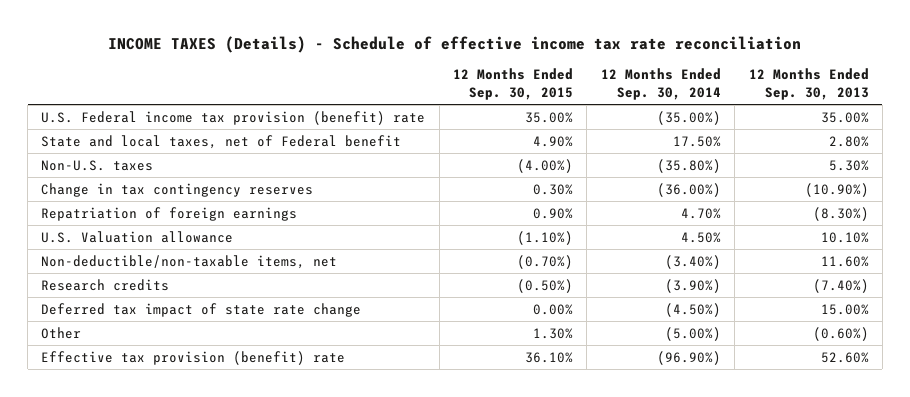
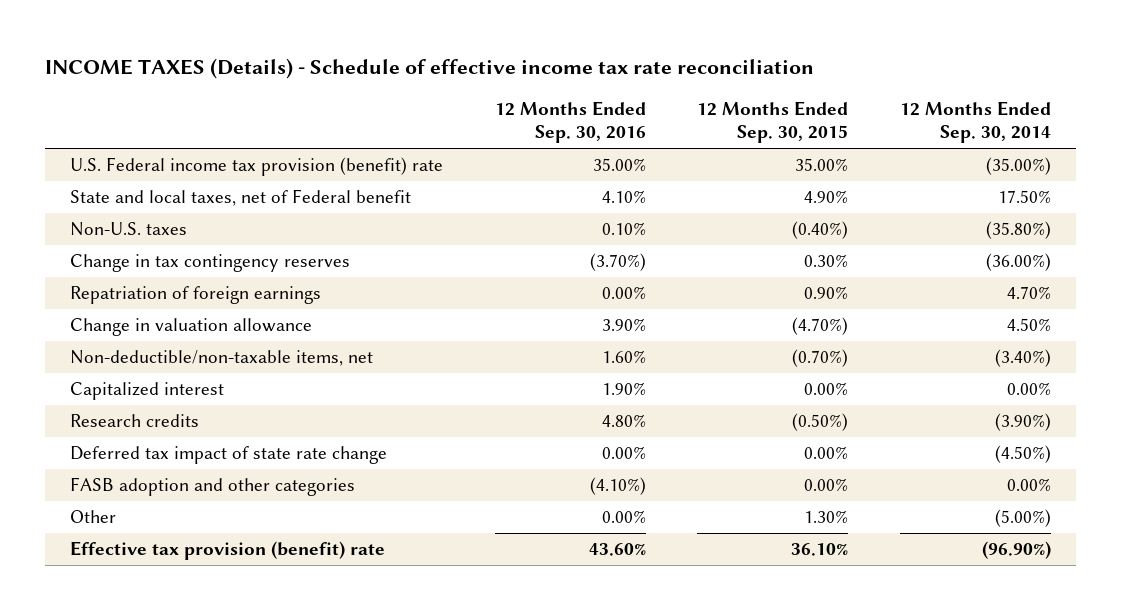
[748,68,869,100] 12 Months Ended Sep. 30, 2013 -> none
none -> [494,101,646,144] 12 Months Ended Sep. 30, 2016
[517,158,574,173] (4.00%) -> [792,221,849,240] (0.40%)
[41,230,234,243] U.S. Valuation allowance -> [70,318,313,337] Change in valuation allowance
[517,230,574,245] (1.10%) -> [792,317,849,336] (4.70%)
none -> [70,382,225,401] Capitalized interest
none -> [70,477,356,497] FASB adoption and other categories

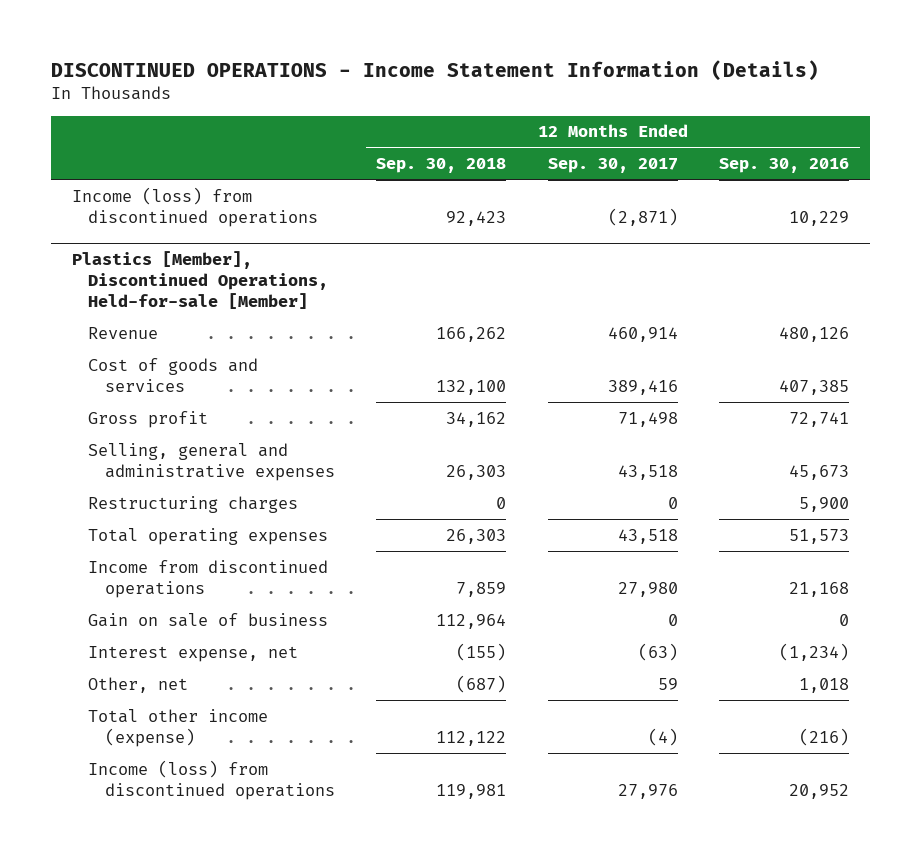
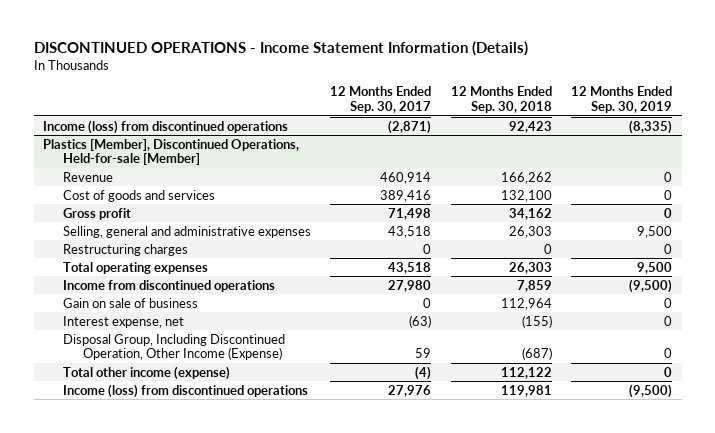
[719,157,850,173] Sep. 30, 2016 -> none
none -> [571,86,673,114] 12 Months Ended Sep. 30, 2019
[88,676,189,693] Other, net -> [63,333,286,361] Disposal Group, Including Discontinued Operation, Other Income (Expense)

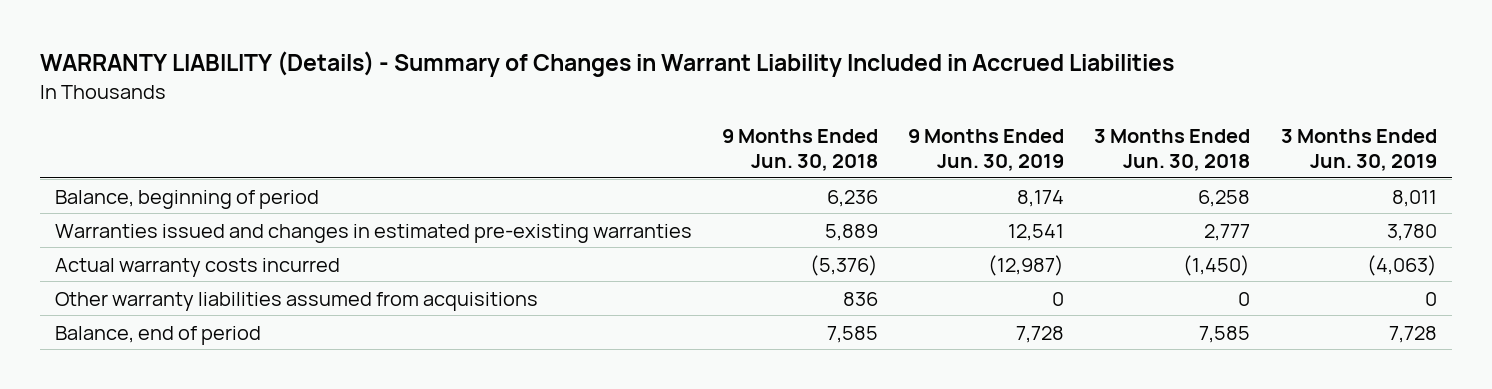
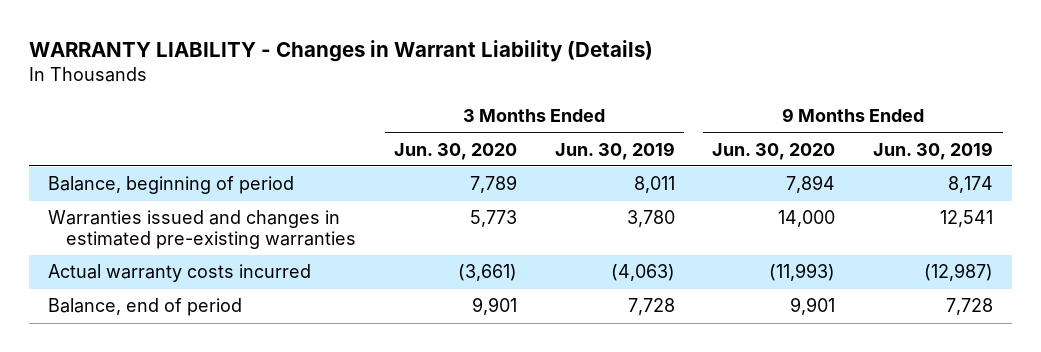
[40,51,1175,78] WARRANTY LIABILITY (Details) - Summary of Changes in Warrant Liability Included in Accrued Liabilities -> [29,39,654,62] WARRANTY LIABILITY - Changes in Warrant Liability (Details)
[722,129,879,172] 9 Months Ended Jun. 30, 2018 -> none
[1094,129,1251,172] 3 Months Ended Jun. 30, 2018 -> none
none -> [394,142,518,160] Jun. 30, 2020
none -> [712,142,836,160] Jun. 30, 2020
[55,291,539,311] Other warranty liabilities assumed from acquisitions -> none

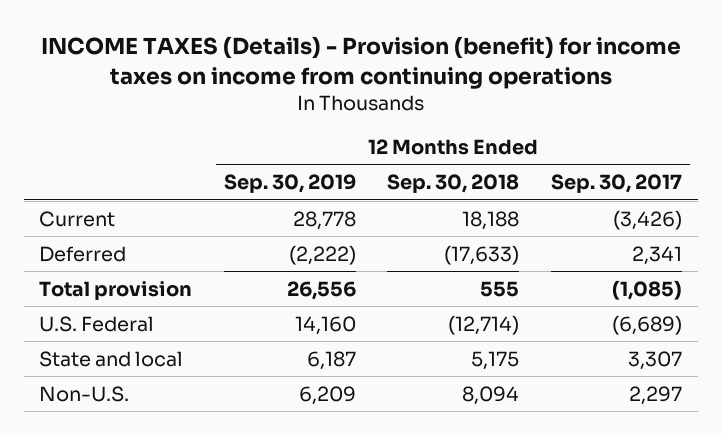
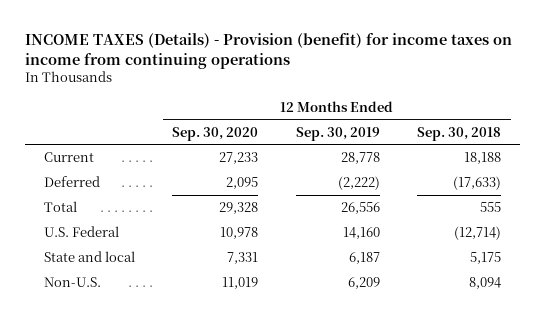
[550,174,682,194] Sep. 30, 2017 -> none
none -> [172,126,259,141] Sep. 30, 2020
[39,280,193,300] Total provision -> [43,201,77,213] Total

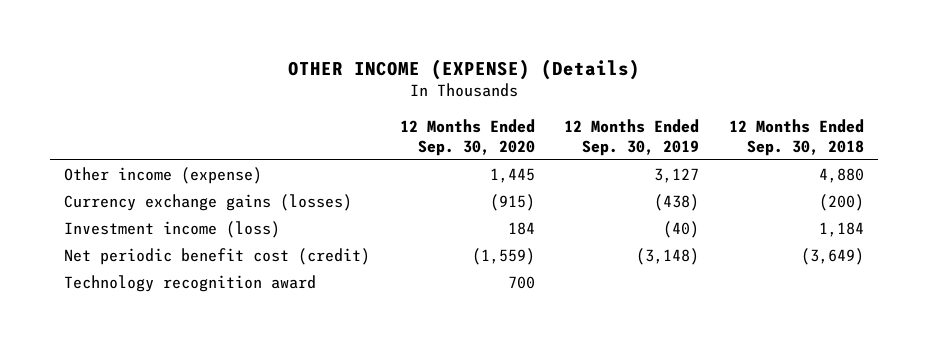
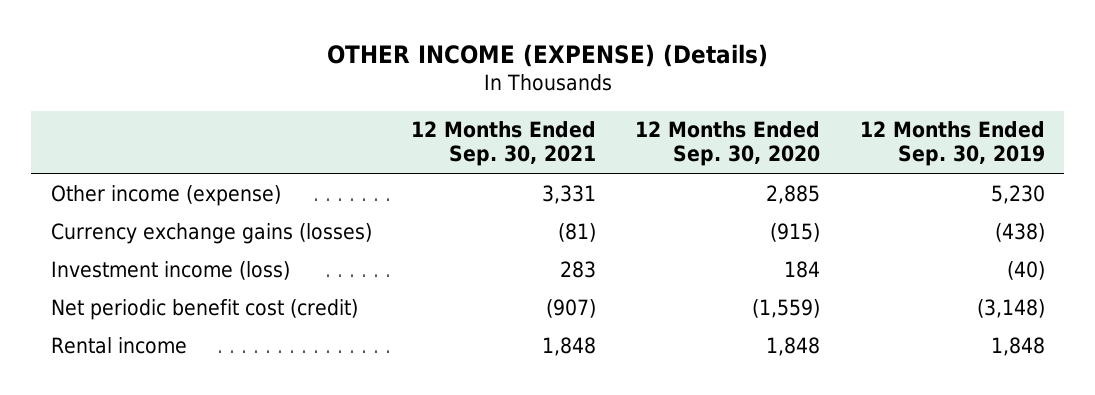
[728,118,864,156] 12 Months Ended Sep. 30, 2018 -> none
none -> [411,121,597,167] 12 Months Ended Sep. 30, 2021
[489,168,535,184] 1,445 -> [766,184,821,204] 2,885
[654,168,700,184] 3,127 -> [990,184,1045,204] 5,230
[64,275,317,293] Technology recognition award -> none
none -> [50,336,187,354] Rental income

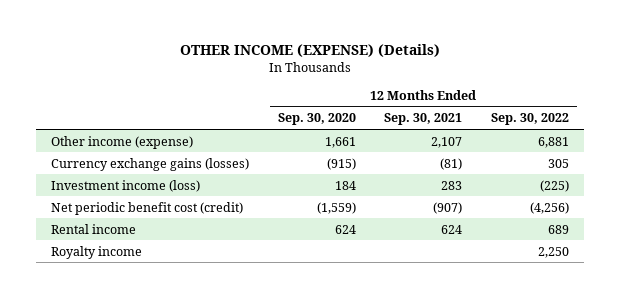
[859,121,1045,167] 12 Months Ended Sep. 30, 2019 -> none
none -> [491,113,570,126] Sep. 30, 2022
[542,184,597,204] 3,331 -> [431,136,463,148] 2,107
[766,184,821,204] 2,885 -> [324,136,356,148] 1,661
[542,336,597,356] 1,848 -> [441,224,463,234] 624
[766,336,821,356] 1,848 -> [334,224,356,234] 624
none -> [50,245,142,259] Royalty income

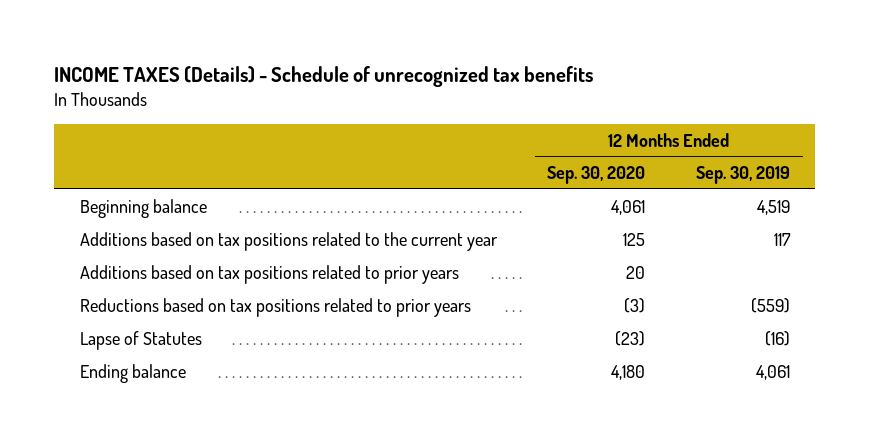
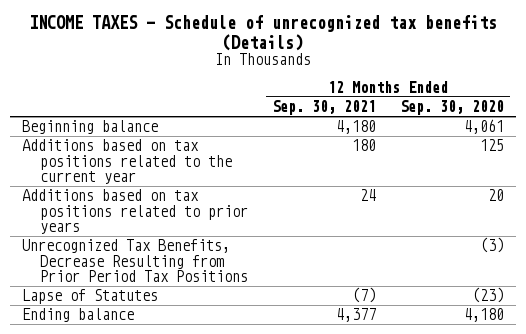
[54,65,594,87] INCOME TAXES (Details) - Schedule of unrecognized tax benefits -> [29,15,498,51] INCOME TAXES - Schedule of unrecognized tax benefits (Details)
[696,166,791,185] Sep. 30, 2019 -> none
none -> [271,100,376,116] Sep. 30, 2021
[79,297,471,317] Reductions based on tax positions related to prior years -> [22,239,248,282] Unrecognized Tax Benefits, Decrease Resulting from Prior Period Tax Positions

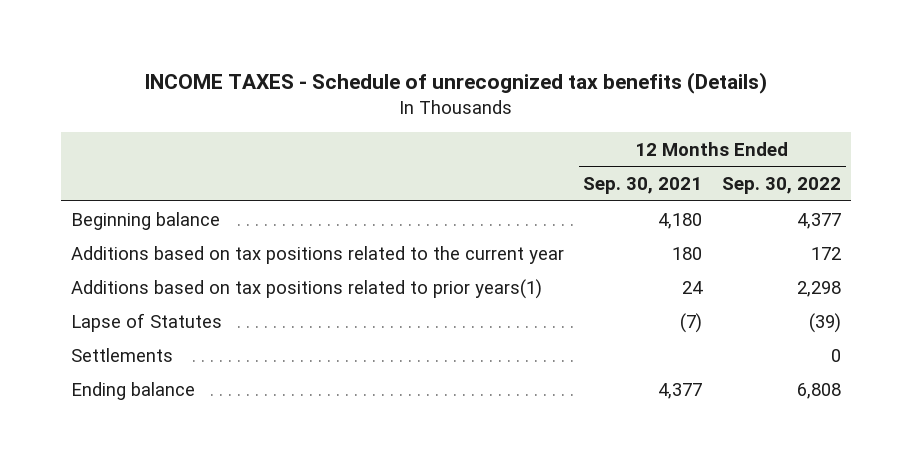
[399,100,504,116] Sep. 30, 2020 -> none
none -> [722,176,842,194] Sep. 30, 2022
[22,239,248,282] Unrecognized Tax Benefits, Decrease Resulting from Prior Period Tax Positions -> none
[22,189,248,234] Additions based on tax positions related to prior years -> [70,278,542,299] Additions based on tax positions related to prior years(1)
none -> [70,347,173,362] Settlements

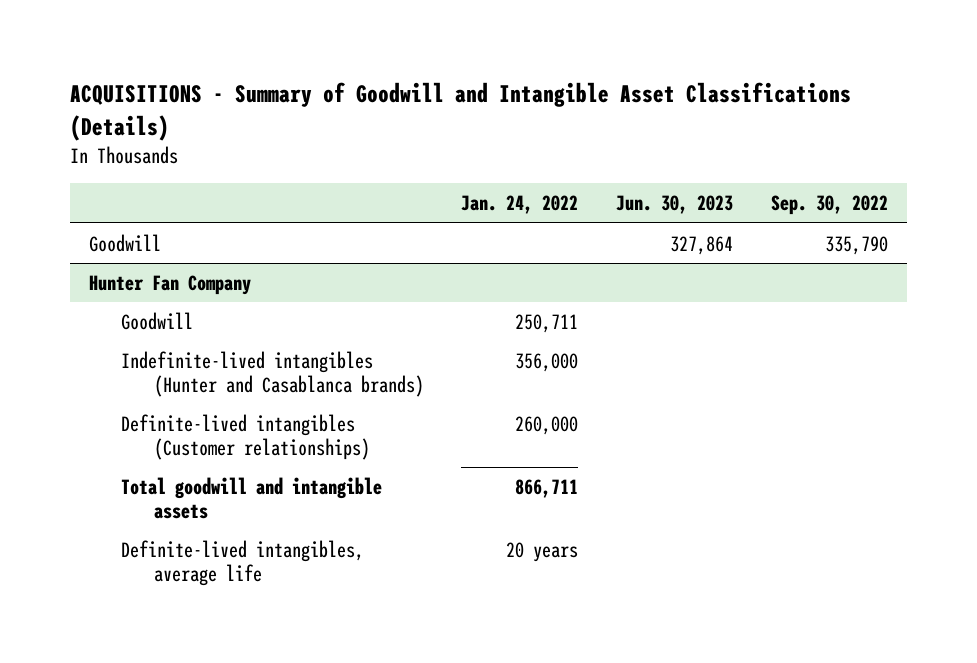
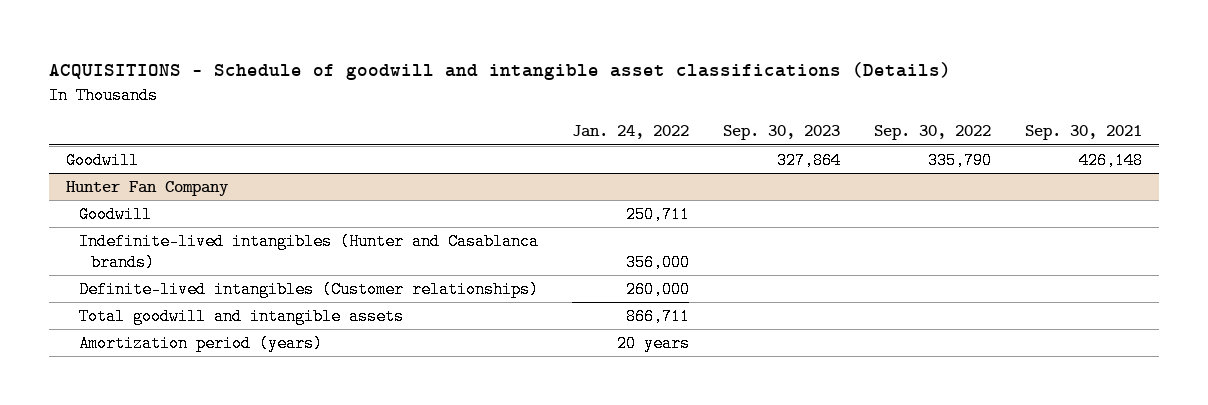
[70,82,852,141] ACQUISITIONS - Summary of Goodwill and Intangible Asset Classifications (Details) -> [49,62,952,81] ACQUISITIONS - Schedule of goodwill and intangible asset classifications (Details)
[616,195,734,215] Jun. 30, 2023 -> none
none -> [722,125,840,141] Sep. 30, 2023
none -> [1024,125,1142,141] Sep. 30, 2021
[121,539,365,586] Definite-lived intangibles, average life -> [78,335,323,353] Amortization period (years)

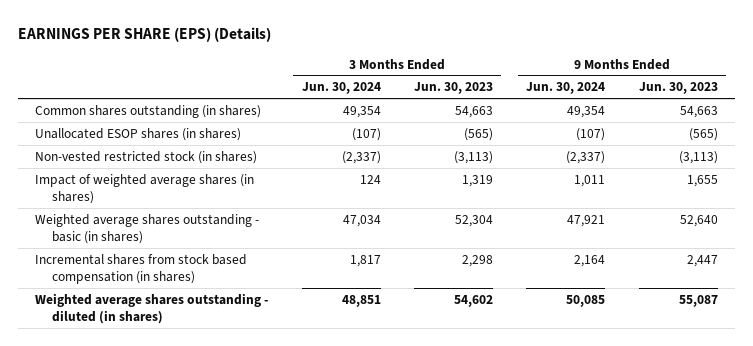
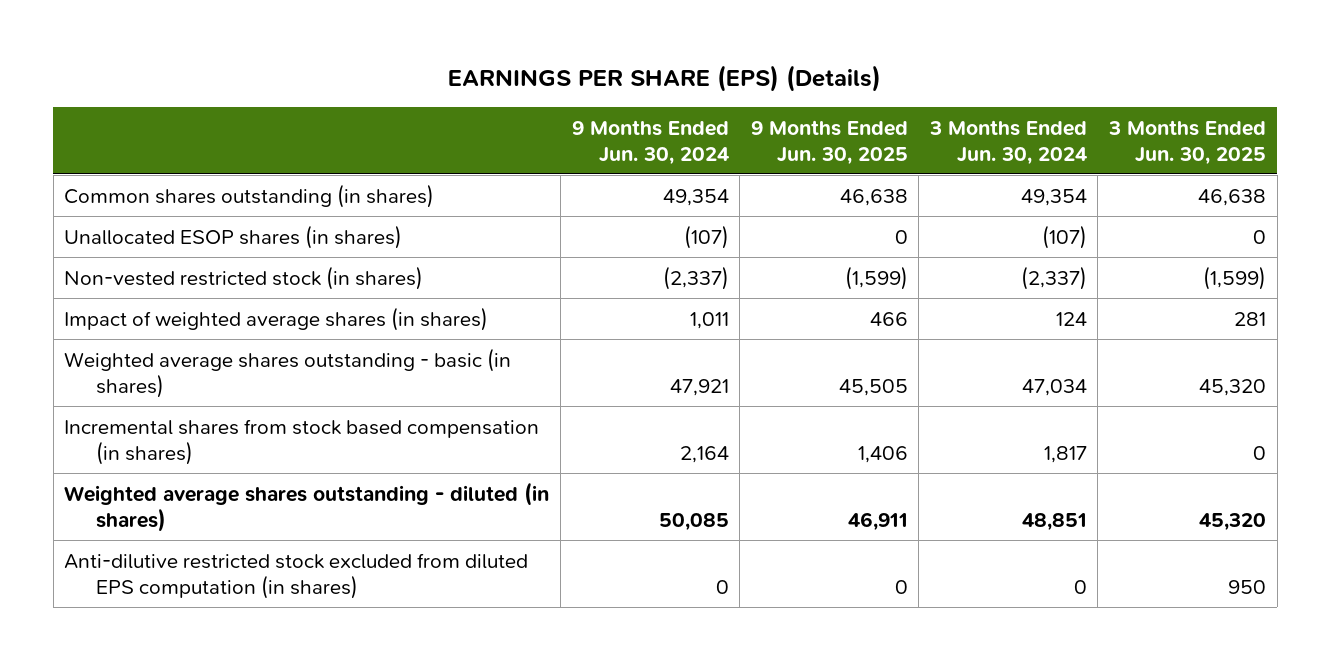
[414,82,494,95] Jun. 30, 2023 -> none
[638,82,718,95] Jun. 30, 2023 -> none
none -> [750,119,908,165] 9 Months Ended Jun. 30, 2025
none -> [1107,119,1266,165] 3 Months Ended Jun. 30, 2025
none -> [64,552,529,599] Anti-dilutive restricted stock excluded from diluted EPS computation (in shares)

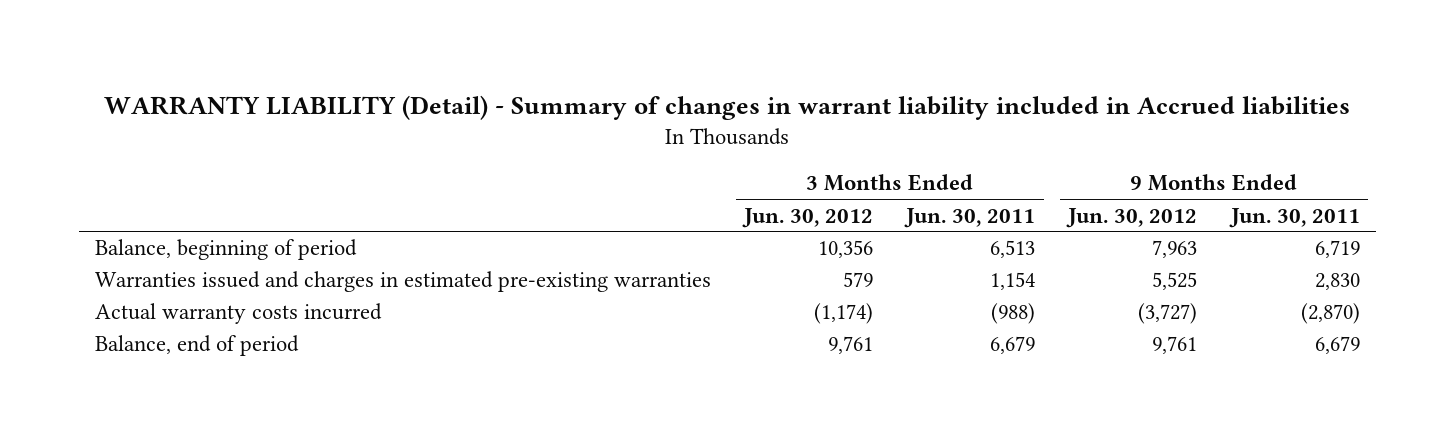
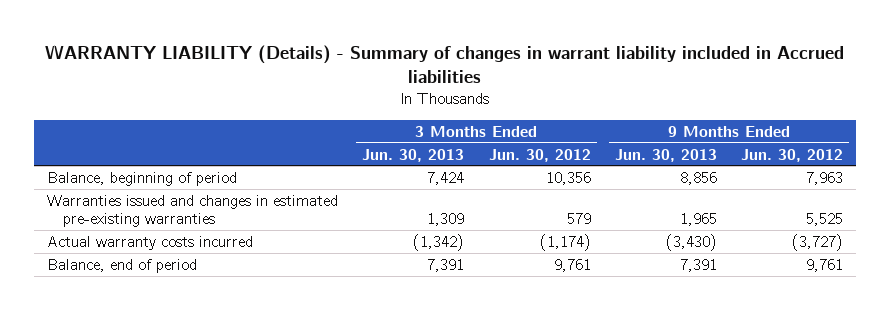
[104,94,1351,120] WARRANTY LIABILITY (Detail) - Summary of changes in warrant liability included in Accrued liabilities -> [45,43,845,84] WARRANTY LIABILITY (Details) - Summary of changes in warrant liability included in Accrued liabilities
[904,207,1036,228] Jun. 30, 2011 -> none
[1228,207,1360,228] Jun. 30, 2011 -> none
none -> [362,148,465,162] Jun. 30, 2013
none -> [614,148,717,162] Jun. 30, 2013
[95,271,712,293] Warranties issued and charges in estimated pre-existing warranties -> [46,194,338,228] Warranties issued and changes in estimated pre-existing warranties

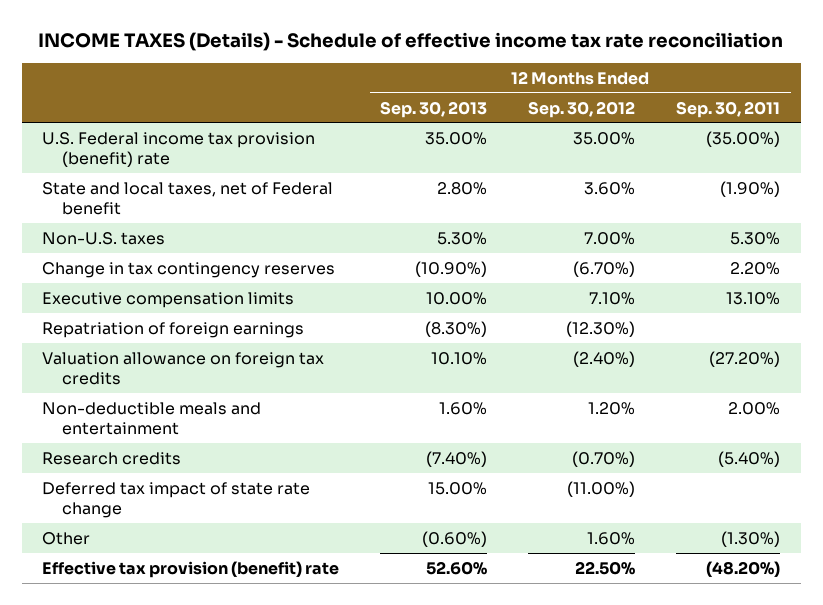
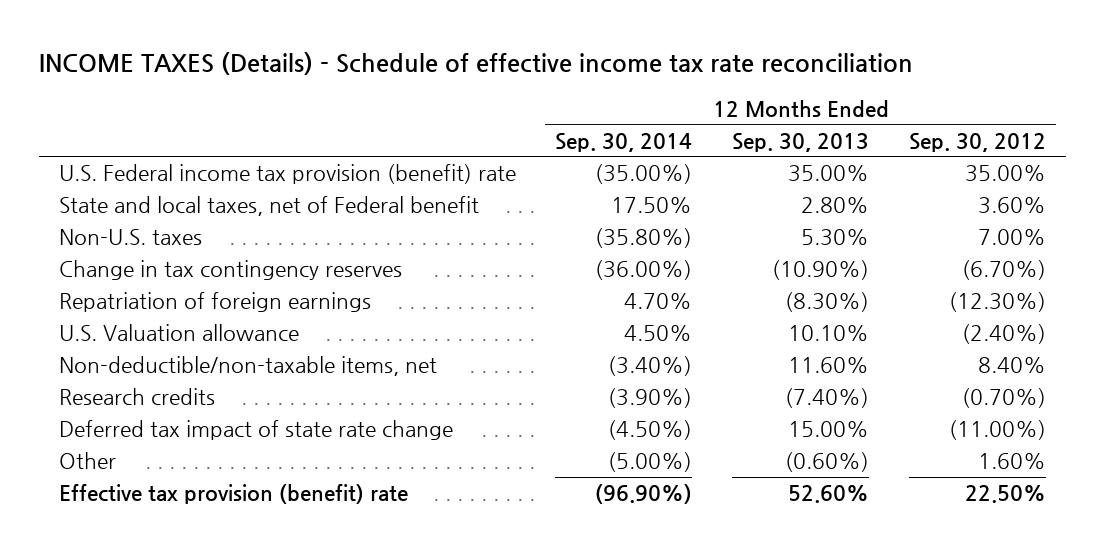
[676,100,781,118] Sep. 30, 2011 -> none
none -> [555,132,693,152] Sep. 30, 2014
[42,291,295,308] Executive compensation limits -> none
[42,351,325,386] Valuation allowance on foreign tax credits -> [58,324,299,342] U.S. Valuation allowance
[42,401,262,436] Non-deductible meals and entertainment -> [58,356,437,377] Non-deductible/non-taxable items, net
[439,401,488,415] 1.60% -> [788,357,870,374] 11.60%
[588,401,636,415] 1.20% -> [978,357,1047,374] 8.40%

